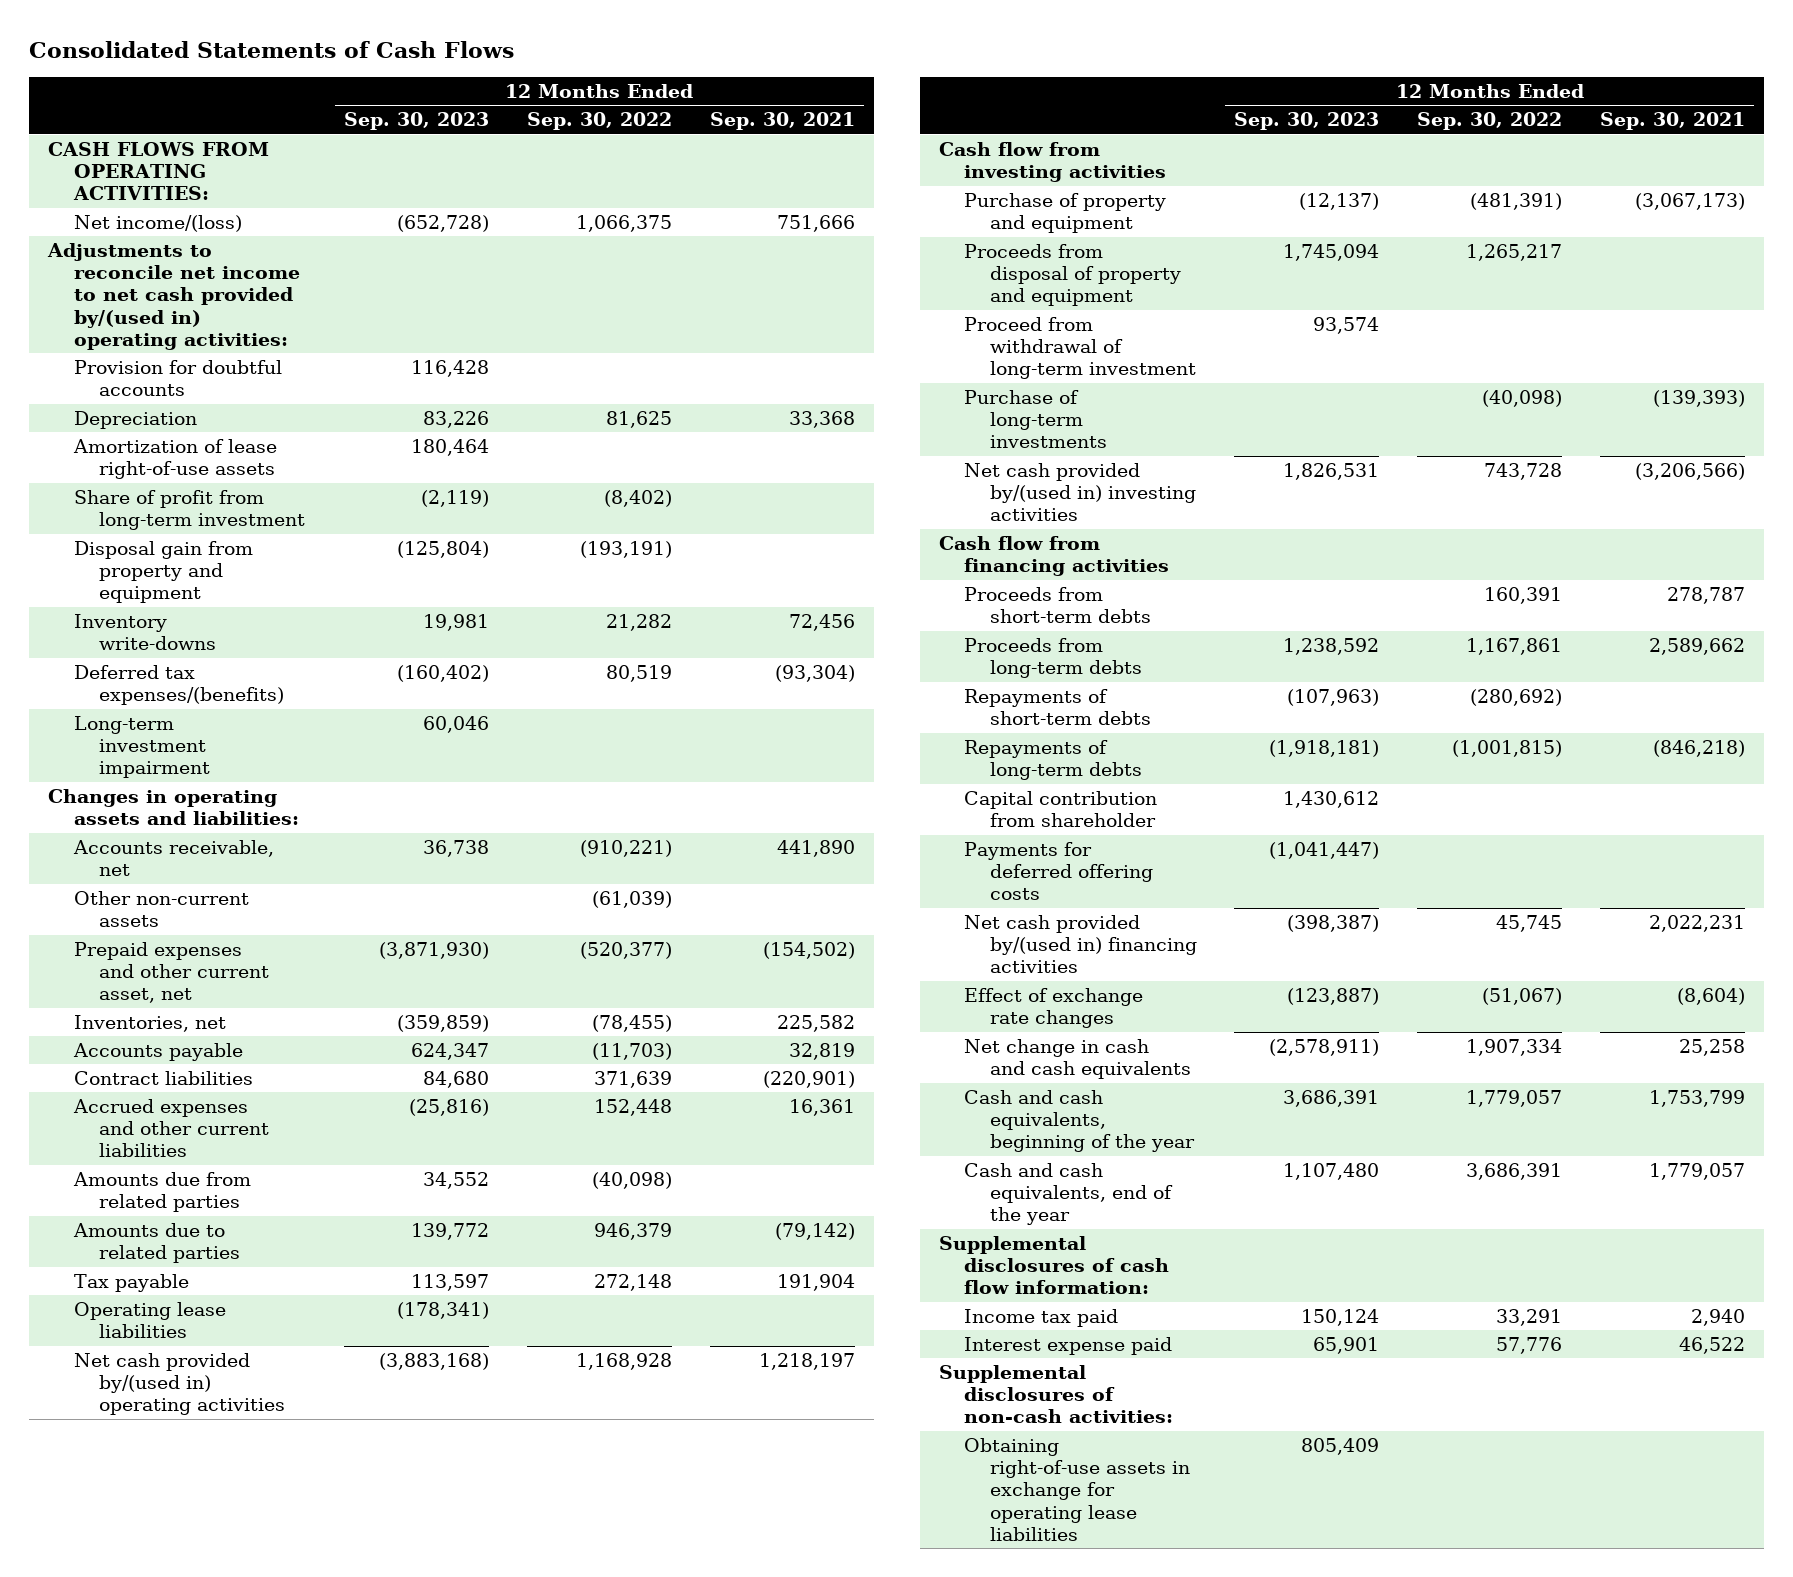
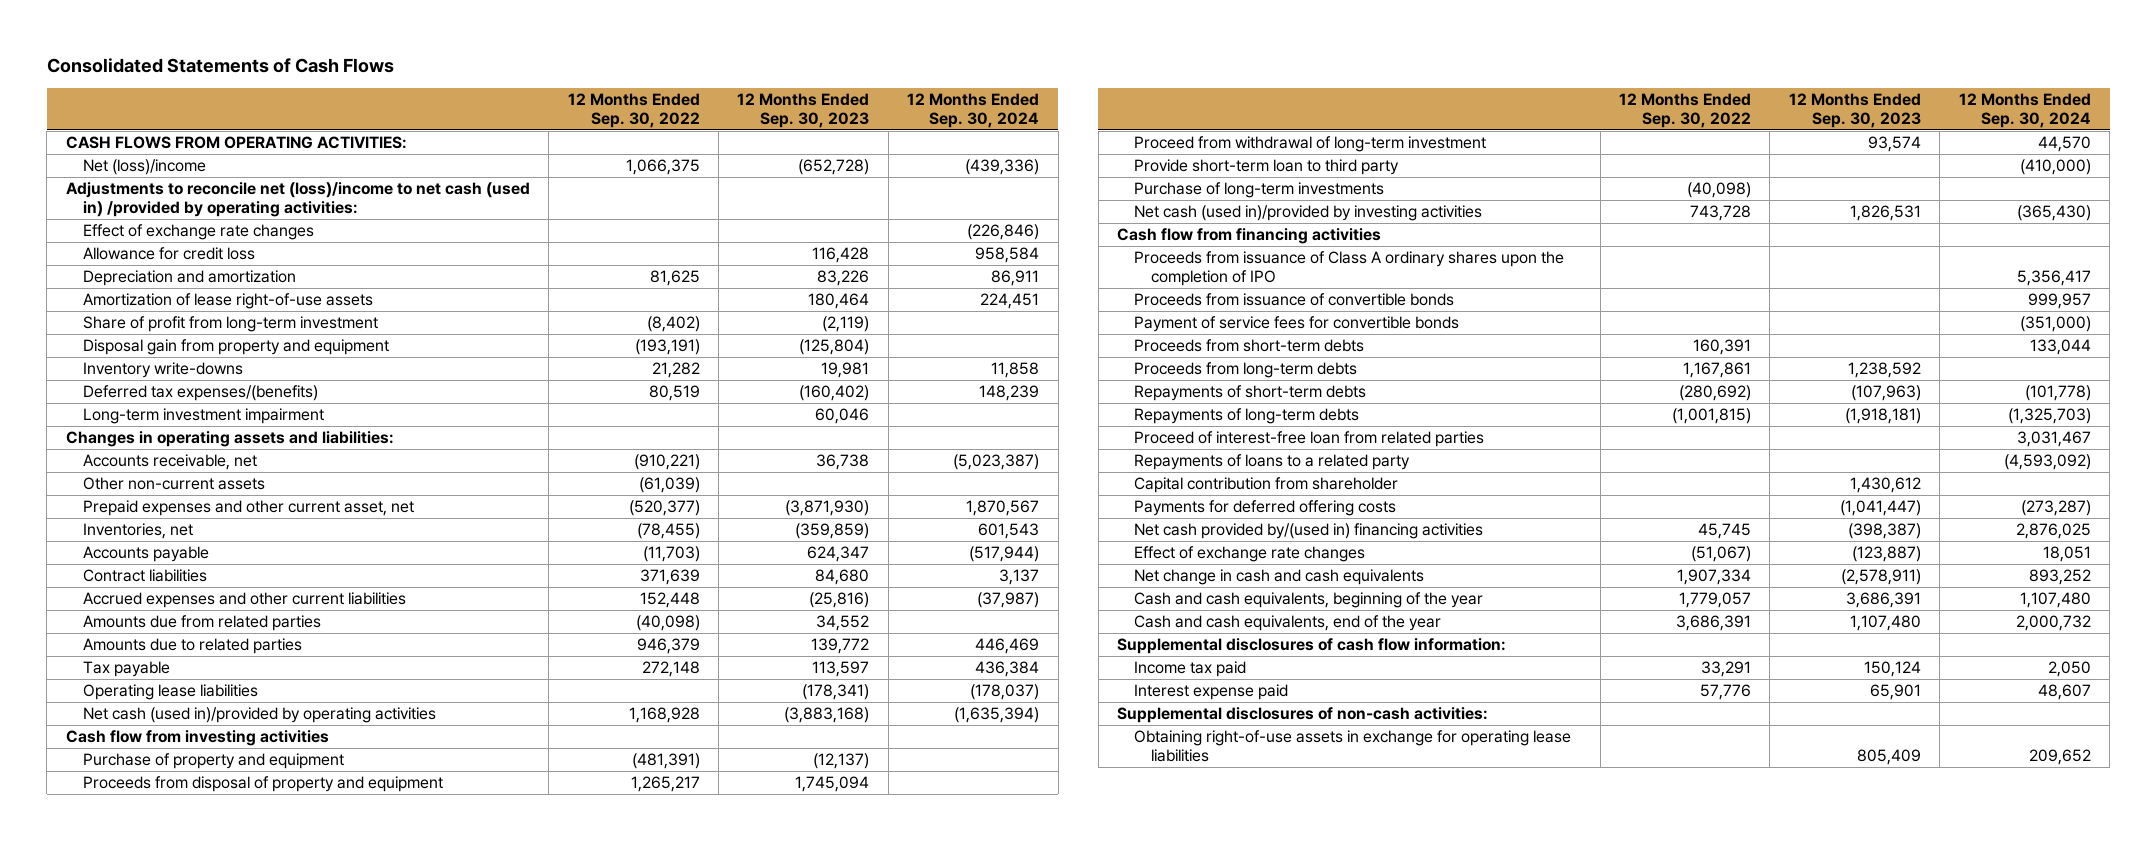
[709,112,855,131] Sep. 30, 2021 -> none
none -> [907,93,1040,128] 12 Months Ended Sep. 30, 2024
[73,214,242,232] Net income/(loss) -> [82,159,206,176] Net (loss)/income
[47,242,300,350] Adjustments to reconcile net income to net cash provided by/(used in) operating activities: -> [65,182,530,217] Adjustments to reconcile net (loss)/income to net cash (used in) /provided by operating activities:
none -> [82,224,314,241] Effect of exchange rate changes
[73,359,282,397] Provision for doubtful accounts -> [82,247,255,261] Allowance for credit loss
[73,410,197,429] Depreciation -> [82,270,296,287] Depreciation and amortization
[73,1352,286,1416] Net cash provided by/(used in) operating activities -> [82,707,436,724] Net cash (used in)/provided by operating activities
none -> [1133,159,1399,176] Provide short-term loan to third party
[964,462,1196,522] Net cash provided by/(used in) investing activities -> [1133,205,1482,222] Net cash (used in)/provided by investing activities
none -> [1133,251,1564,286] Proceeds from issuance of Class A ordinary shares upon the completion of IPO
none -> [1133,293,1454,307] Proceeds from issuance of convertible bonds
none -> [1133,316,1459,333] Payment of service fees for convertible bonds
none -> [1133,431,1484,448] Proceed of interest-free loan from related parties
none -> [1133,454,1410,471] Repayments of loans to a related party

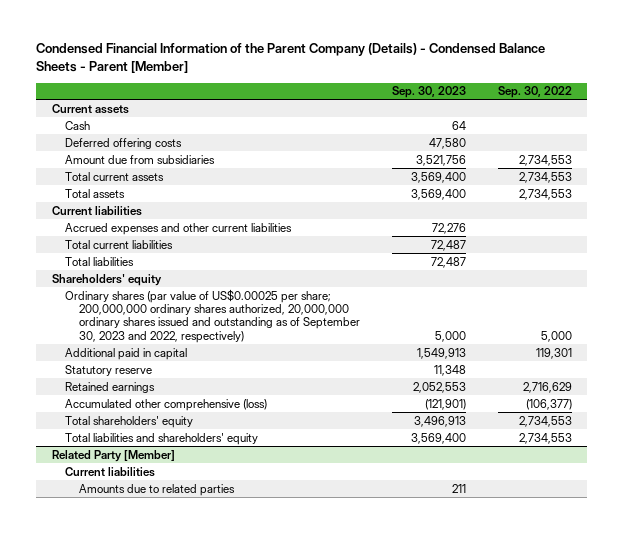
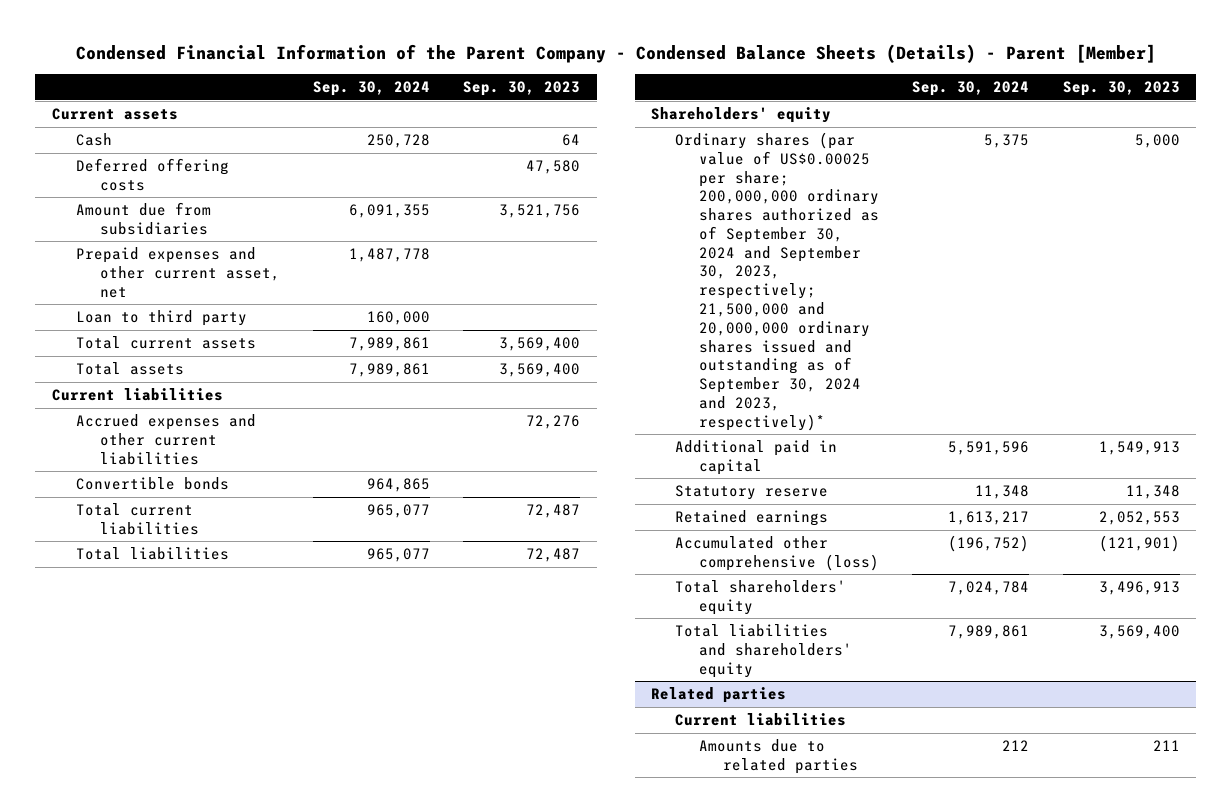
[35,43,545,74] Condensed Financial Information of the Parent Company (Details) - Condensed Balance Sheets - Parent [Member] -> [75,43,1156,63] Condensed Financial Information of the Parent Company - Condensed Balance Sheets (Details) - Parent [Member]
[497,86,572,99] Sep. 30, 2022 -> none
none -> [312,81,430,97] Sep. 30, 2024
none -> [75,247,280,298] Prepaid expenses and other current asset, net
none -> [75,310,247,327] Loan to third party
none -> [75,477,229,491] Convertible bonds
[65,288,360,343] Ordinary shares (par value of US$0.00025 per share; 200,000,000 ordinary shares authorized, 20,000,000 ordinary shares issued and outstanding as of September 30, 2023 and 2022, respectively) -> [675,132,880,431] Ordinary shares (par value of US$0.00025 per share; 200,000,000 ordinary shares authorized as of September 30, 2024 and September 30, 2023, respectively; 21,500,000 and 20,000,000 ordinary shares issued and outstanding as of September 30, 2024 and 2023, respectively)*
[51,449,175,462] Related Party [Member] -> [651,687,787,704] Related parties

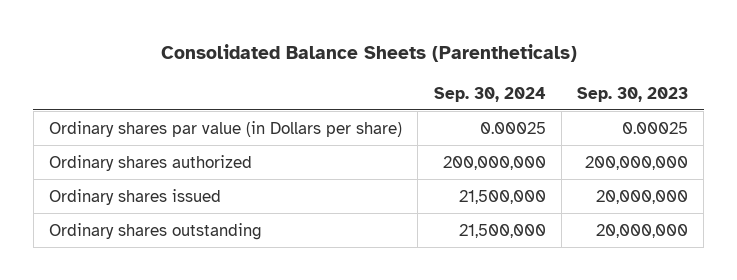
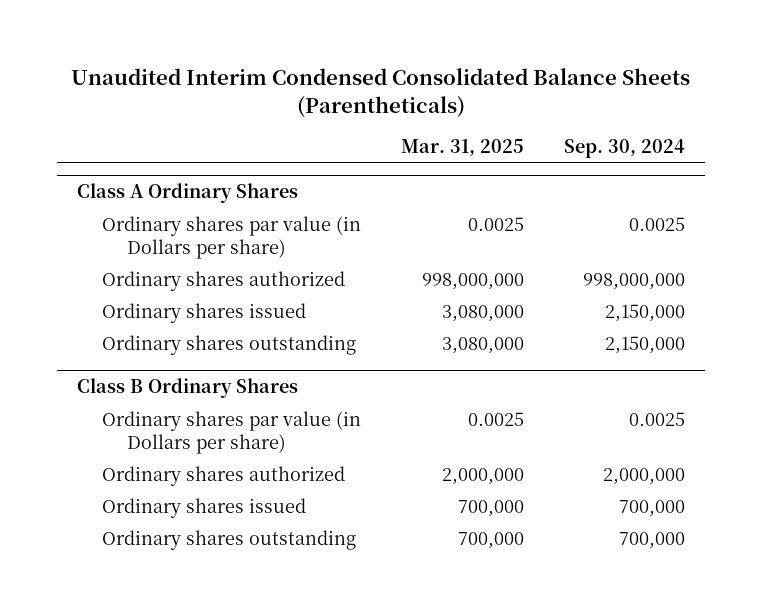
[160,44,577,63] Consolidated Balance Sheets (Parentheticals) -> [71,67,691,118] Unaudited Interim Condensed Consolidated Balance Sheets (Parentheticals)
[577,86,689,102] Sep. 30, 2023 -> none
none -> [400,139,524,157] Mar. 31, 2025
none -> [77,183,299,204] Class A Ordinary Shares
[479,121,546,134] 0.00025 -> [628,216,685,231] 0.0025
[442,155,546,170] 200,000,000 -> [582,272,685,290] 998,000,000
[458,189,546,204] 21,500,000 -> [604,303,685,322] 2,150,000
[458,223,546,238] 21,500,000 -> [604,335,685,354] 2,150,000
none -> [77,378,299,399] Class B Ordinary Shares
none -> [101,410,361,454] Ordinary shares par value (in Dollars per share)
none -> [101,465,345,486] Ordinary shares authorized
none -> [101,497,306,518] Ordinary shares issued
none -> [101,529,356,550] Ordinary shares outstanding

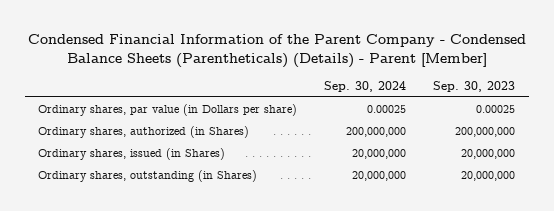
[71,67,691,118] Unaudited Interim Condensed Consolidated Balance Sheets (Parentheticals) -> [27,33,526,68] Condensed Financial Information of the Parent Company - Condensed Balance Sheets (Parentheticals) (Details) - Parent [Member]
[400,139,524,157] Mar. 31, 2025 -> none
none -> [433,80,516,92] Sep. 30, 2023
[77,183,299,204] Class A Ordinary Shares -> none
[77,378,299,399] Class B Ordinary Shares -> none
[101,410,361,454] Ordinary shares par value (in Dollars per share) -> none
[101,465,345,486] Ordinary shares authorized -> none
[101,497,306,518] Ordinary shares issued -> none
[101,529,356,550] Ordinary shares outstanding -> none
[101,215,361,259] Ordinary shares par value (in Dollars per share) -> [38,104,298,117] Ordinary shares, par value (in Dollars per share)
[628,216,685,231] 0.0025 -> [367,105,407,114] 0.00025
[101,270,345,291] Ordinary shares authorized -> [38,126,250,139] Ordinary shares, authorized (in Shares)
[582,272,685,290] 998,000,000 -> [346,127,407,138] 200,000,000
[101,302,306,323] Ordinary shares issued -> [38,148,226,161] Ordinary shares, issued (in Shares)
[604,303,685,322] 2,150,000 -> [352,149,407,160] 20,000,000
[101,334,356,355] Ordinary shares outstanding -> [38,170,258,183] Ordinary shares, outstanding (in Shares)
[604,335,685,354] 2,150,000 -> [352,171,407,182] 20,000,000

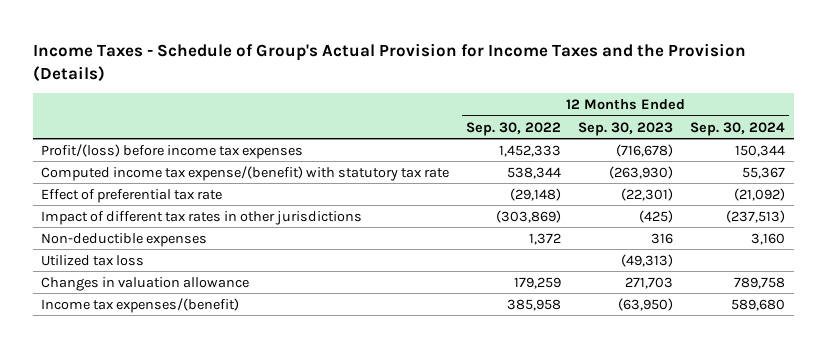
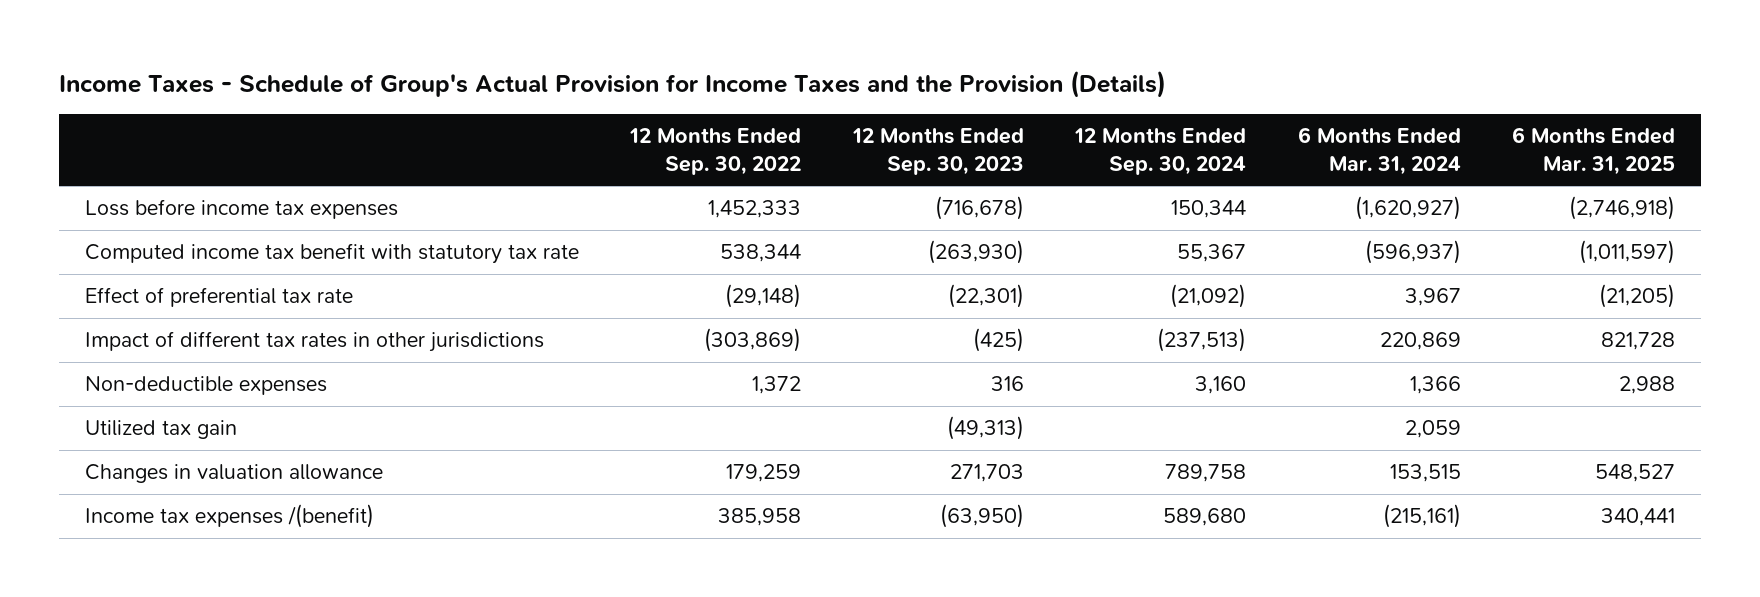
none -> [1297,127,1461,175] 6 Months Ended Mar. 31, 2024
none -> [1512,127,1676,175] 6 Months Ended Mar. 31, 2025
[41,143,304,159] Profit/(loss) before income tax expenses -> [84,199,398,220] Loss before income tax expenses
[41,165,450,181] Computed income tax expense/(benefit) with statutory tax rate -> [84,243,579,265] Computed income tax benefit with statutory tax rate
[41,254,145,266] Utilized tax loss -> [84,420,237,440] Utilized tax gain
[41,297,240,313] Income tax expenses/(benefit) -> [84,504,374,529] Income tax expenses /(benefit)

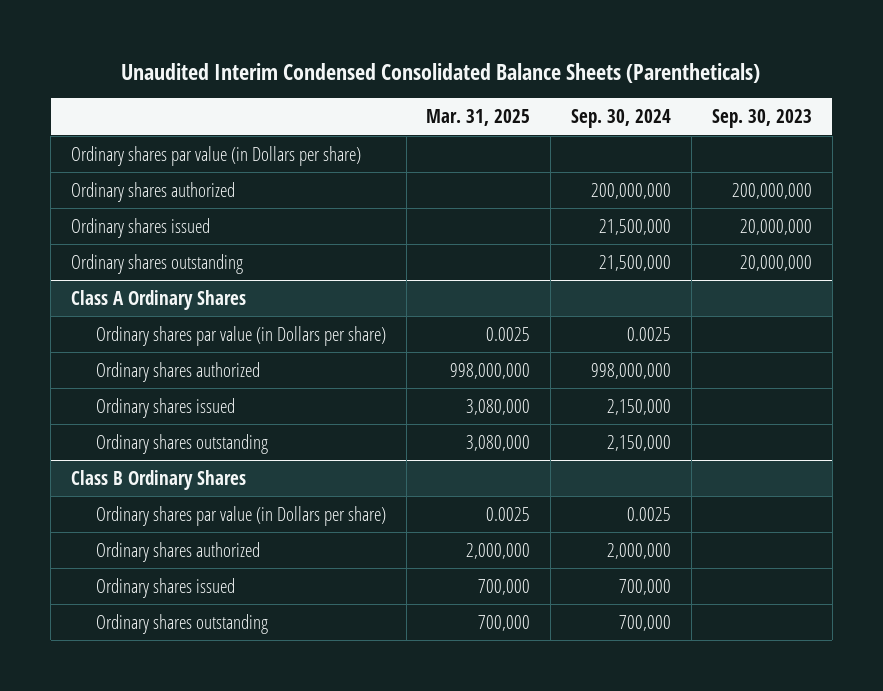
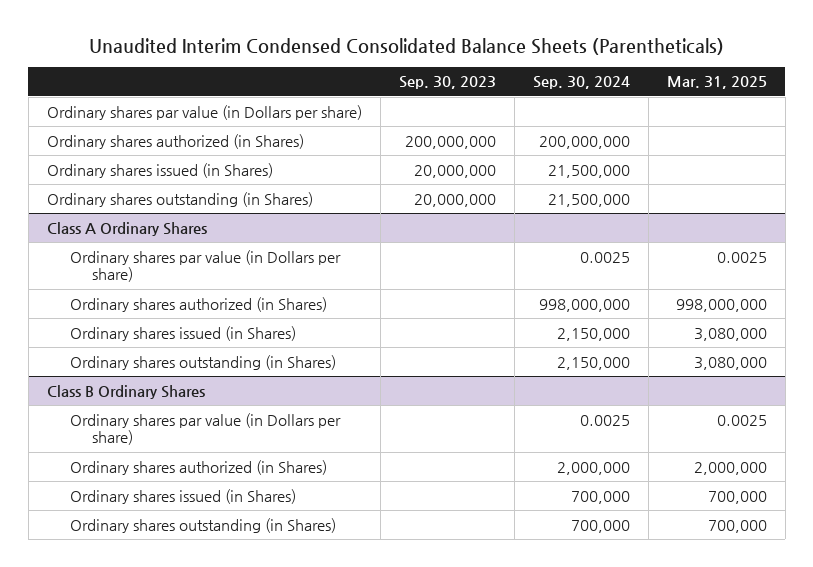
[71,181,236,202] Ordinary shares authorized -> [46,133,304,149] Ordinary shares authorized (in Shares)
[71,217,211,238] Ordinary shares issued -> [46,162,273,178] Ordinary shares issued (in Shares)
[71,253,244,274] Ordinary shares outstanding -> [46,191,313,207] Ordinary shares outstanding (in Shares)
[95,361,260,382] Ordinary shares authorized -> [69,296,327,312] Ordinary shares authorized (in Shares)
[95,397,235,418] Ordinary shares issued -> [69,325,296,341] Ordinary shares issued (in Shares)
[95,433,268,454] Ordinary shares outstanding -> [69,354,336,370] Ordinary shares outstanding (in Shares)
[95,541,260,562] Ordinary shares authorized -> [69,459,327,475] Ordinary shares authorized (in Shares)
[95,577,235,598] Ordinary shares issued -> [69,488,296,504] Ordinary shares issued (in Shares)
[95,613,268,634] Ordinary shares outstanding -> [69,517,336,533] Ordinary shares outstanding (in Shares)

